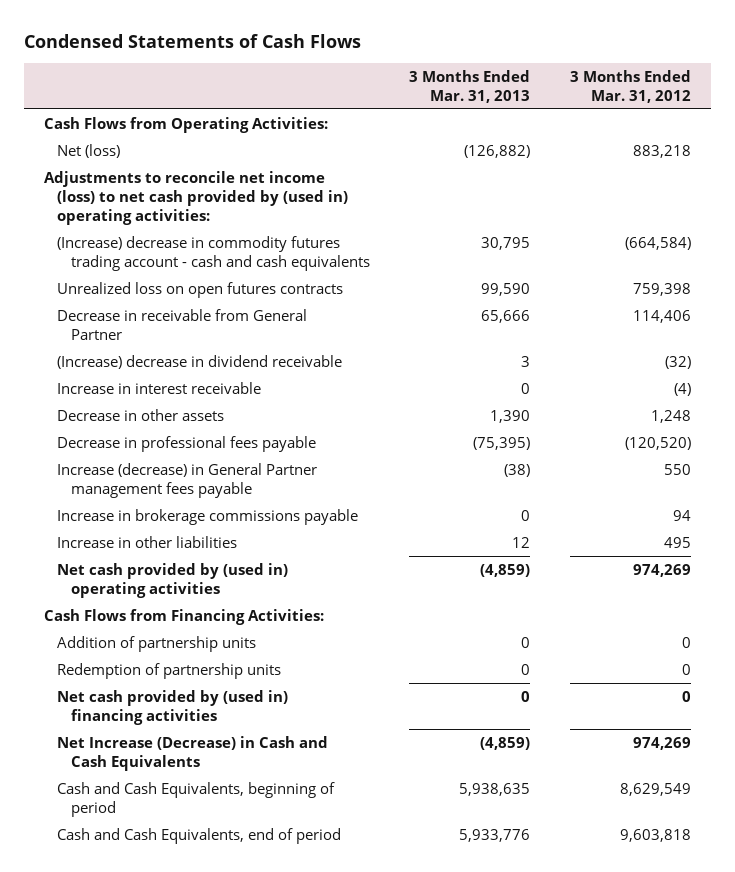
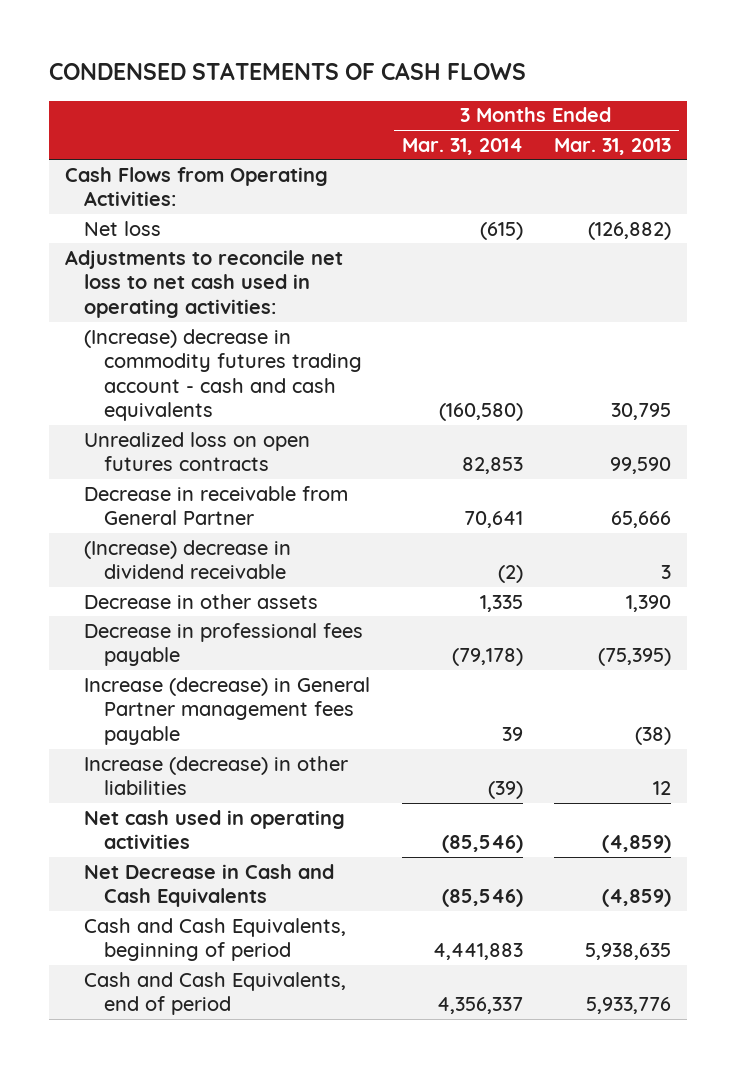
[24,33,362,48] Condensed Statements of Cash Flows -> [48,62,526,81] CONDENSED STATEMENTS OF CASH FLOWS
[570,69,692,103] 3 Months Ended Mar. 31, 2012 -> none
none -> [401,137,523,155] Mar. 31, 2014
[57,143,121,158] Net (loss) -> [84,220,162,236] Net loss
[44,170,349,225] Adjustments to reconcile net income (loss) to net cash provided by (used in) operating activities: -> [64,249,343,318] Adjustments to reconcile net loss to net cash used in operating activities:
[57,381,262,394] Increase in interest receivable -> none
[57,508,359,525] Increase in brokerage commissions payable -> none
[44,608,325,625] Cash Flows from Financing Activities: -> none
[57,635,257,652] Addition of partnership units -> none
[57,662,282,679] Redemption of partnership units -> none
[57,689,289,725] Net cash provided by (used in) financing activities -> none
[57,535,238,548] Increase in other liabilities -> [84,755,349,796] Increase (decrease) in other liabilities
[57,562,289,598] Net cash provided by (used in) operating activities -> [84,809,346,850] Net cash used in operating activities
[57,735,329,771] Net Increase (Decrease) in Cash and Cash Equivalents -> [84,863,335,908] Net Decrease in Cash and Cash Equivalents

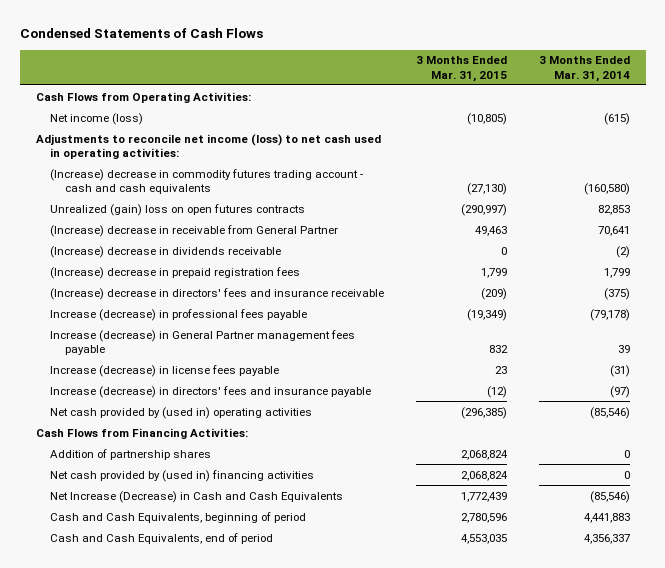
[48,62,526,81] CONDENSED STATEMENTS OF CASH FLOWS -> [19,27,263,38] Condensed Statements of Cash Flows
[554,137,672,155] Mar. 31, 2013 -> none
none -> [415,56,507,82] 3 Months Ended Mar. 31, 2015
[84,220,162,236] Net loss -> [50,112,144,125] Net income (loss)
[64,249,343,318] Adjustments to reconcile net loss to net cash used in operating activities: -> [35,133,381,159] Adjustments to reconcile net income (loss) to net cash used in operating activities:
[84,593,319,609] Decrease in other assets -> none
[84,431,311,472] Unrealized loss on open futures contracts -> [50,203,306,216] Unrealized (gain) loss on open futures contracts
[84,485,349,526] Decrease in receivable from General Partner -> [50,224,339,237] (Increase) decrease in receivable from General Partner
[84,539,292,580] (Increase) decrease in dividend receivable -> [50,245,282,258] (Increase) decrease in dividends receivable
none -> [50,266,301,279] (Increase) decrease in prepaid registration fees
none -> [50,287,385,300] (Increase) decrease in directors' fees and insurance receivable
[84,622,364,667] Decrease in professional fees payable -> [50,308,308,321] Increase (decrease) in professional fees payable
[84,755,349,796] Increase (decrease) in other liabilities -> none
none -> [50,364,280,377] Increase (decrease) in license fees payable
none -> [50,385,372,398] Increase (decrease) in directors' fees and insurance payable
[84,809,346,850] Net cash used in operating activities -> [50,406,313,419] Net cash provided by (used in) operating activities
none -> [35,427,248,439] Cash Flows from Financing Activities:
none -> [50,448,212,460] Addition of partnership shares
none -> [50,469,315,482] Net cash provided by (used in) financing activities
[84,863,335,908] Net Decrease in Cash and Cash Equivalents -> [50,490,344,503] Net Increase (Decrease) in Cash and Cash Equivalents

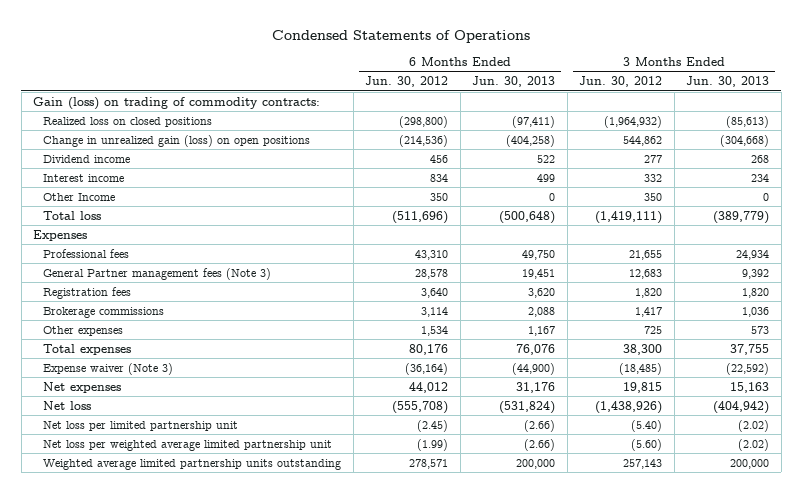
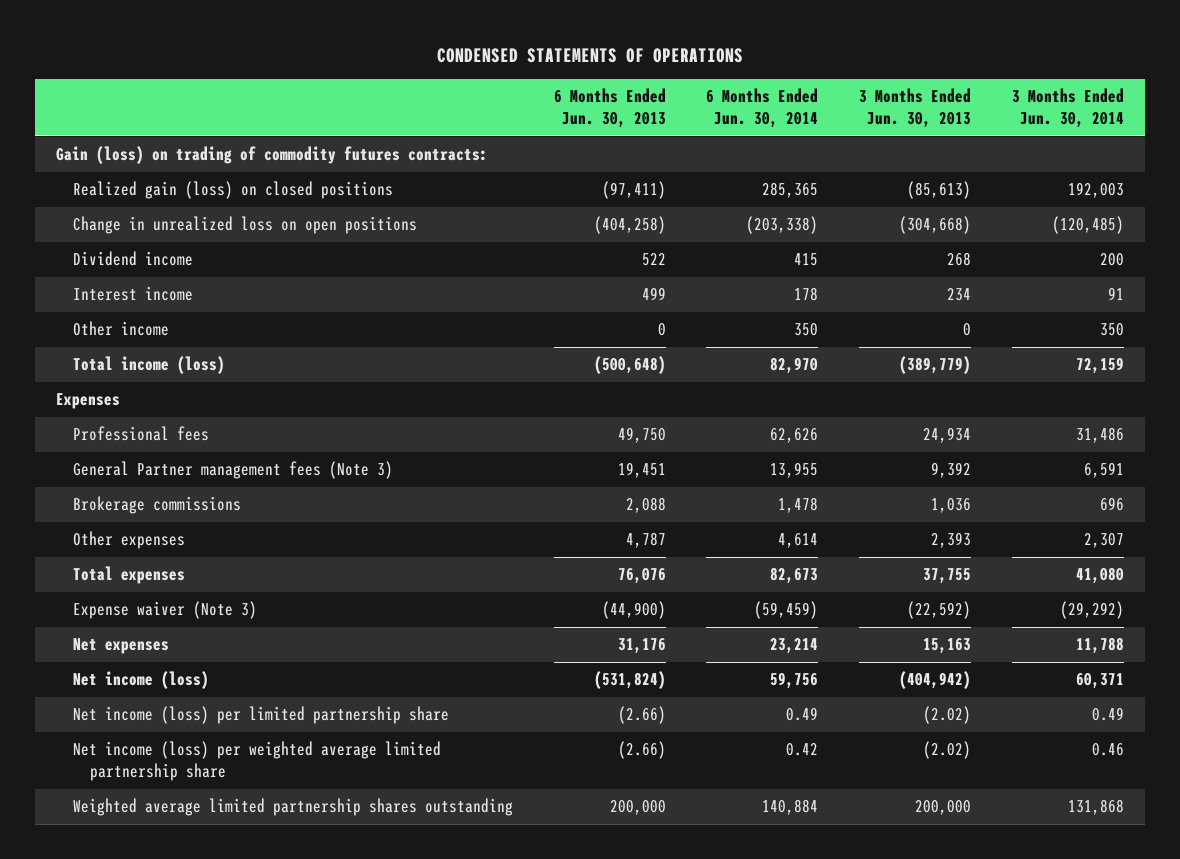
[272,30,531,44] Condensed Statements of Operations -> [436,47,743,63] CONDENSED STATEMENTS OF OPERATIONS
[365,76,449,88] Jun. 30, 2012 -> none
[579,76,663,88] Jun. 30, 2012 -> none
none -> [706,88,819,129] 6 Months Ended Jun. 30, 2014
none -> [1012,88,1125,129] 3 Months Ended Jun. 30, 2014
[33,96,321,110] Gain (loss) on trading of commodity contracts: -> [55,146,488,165] Gain (loss) on trading of commodity futures contracts:
[43,116,213,127] Realized loss on closed positions -> [72,181,393,200] Realized gain (loss) on closed positions
[43,134,311,147] Change in unrealized gain (loss) on open positions -> [72,216,417,235] Change in unrealized loss on open positions
[43,192,116,201] Other Income -> [72,321,169,337] Other income
[43,210,102,220] Total loss -> [72,356,225,375] Total income (loss)
[43,286,132,299] Registration fees -> none
[528,325,556,336] 1,167 -> [625,532,666,549] 4,787
[751,325,770,334] 573 -> [931,532,972,549] 2,393
[43,400,92,410] Net loss -> [72,671,209,690] Net income (loss)
[43,420,239,431] Net loss per limited partnership unit -> [72,706,449,725] Net income (loss) per limited partnership share
[43,439,333,451] Net loss per weighted average limited partnership unit -> [72,741,441,782] Net income (loss) per weighted average limited partnership share
[43,458,342,470] Weighted average limited partnership units outstanding -> [72,798,513,817] Weighted average limited partnership shares outstanding

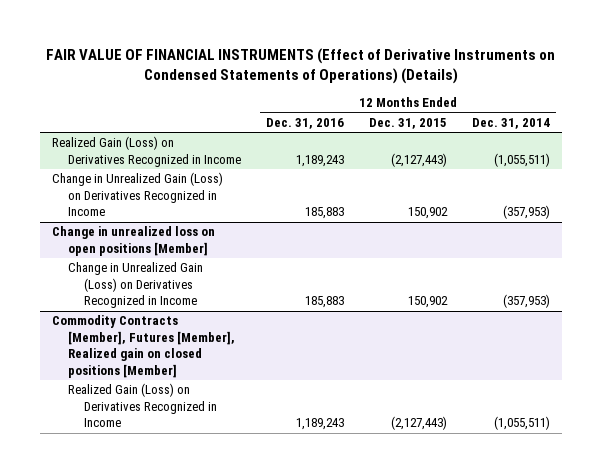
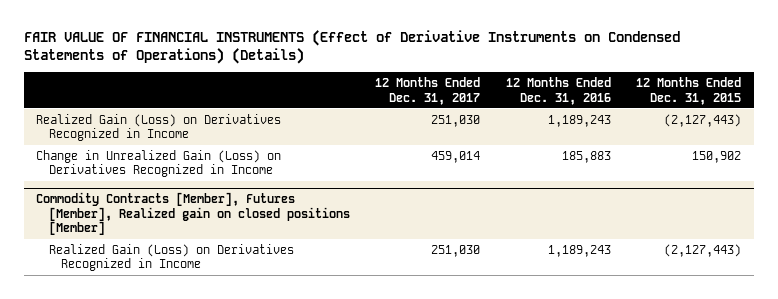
[471,117,550,129] Dec. 31, 2014 -> none
none -> [375,76,481,105] 12 Months Ended Dec. 31, 2017
[51,226,215,256] Change in unrealized loss on open positions [Member] -> none
[68,262,204,309] Change in Unrealized Gain (Loss) on Derivatives Recognized in Income -> none

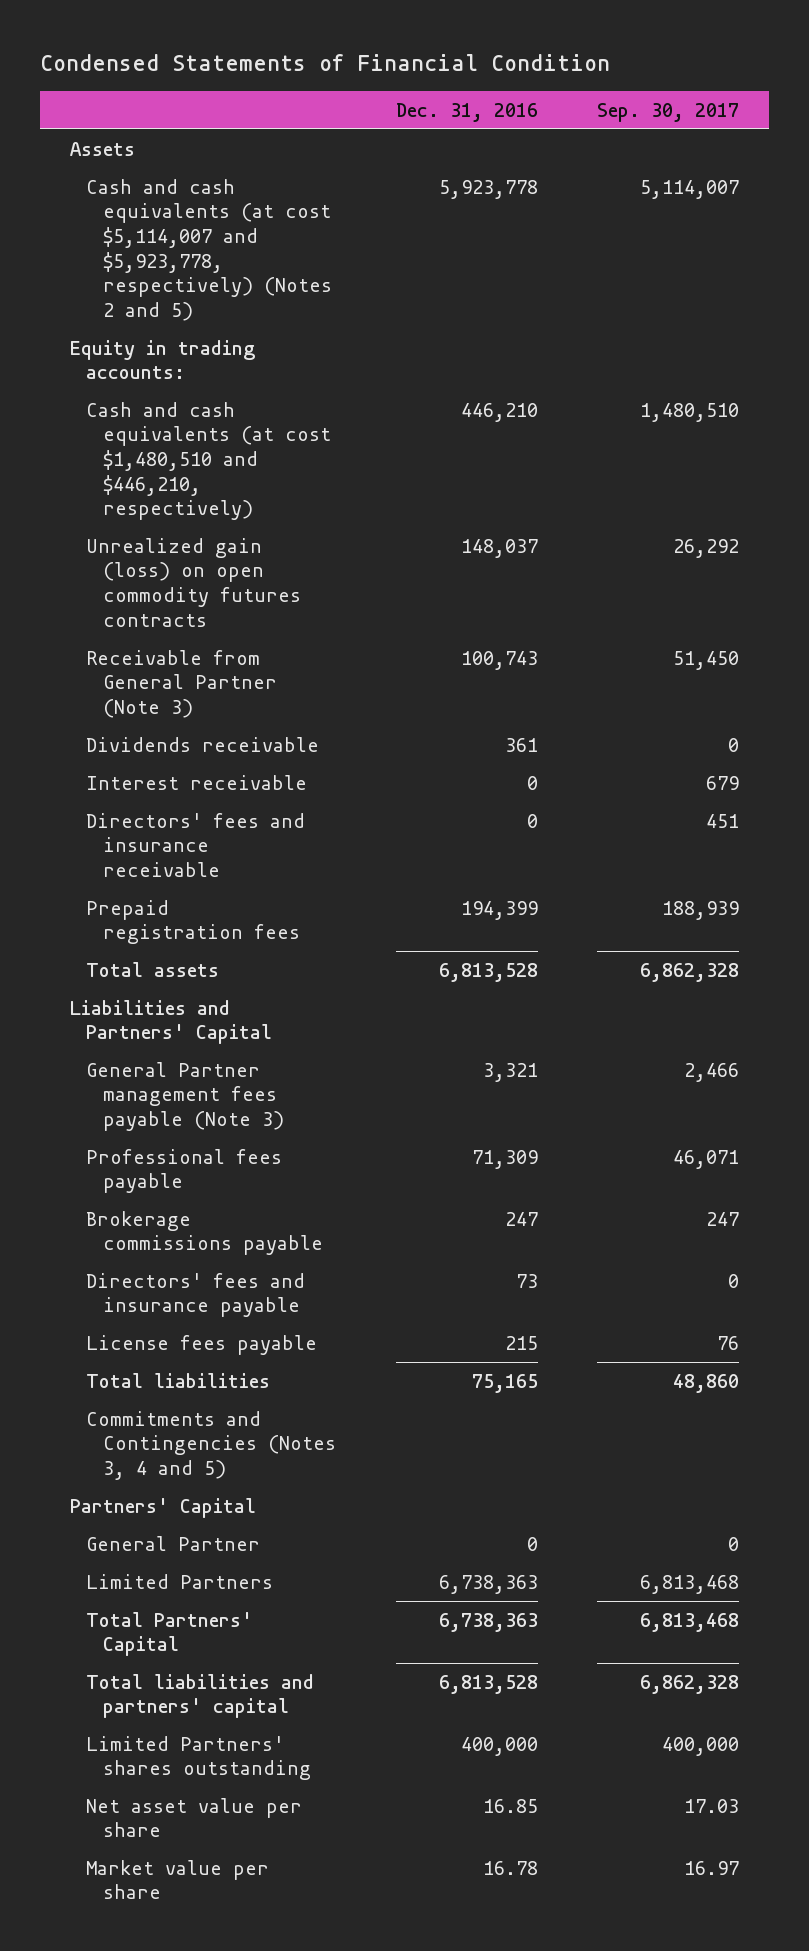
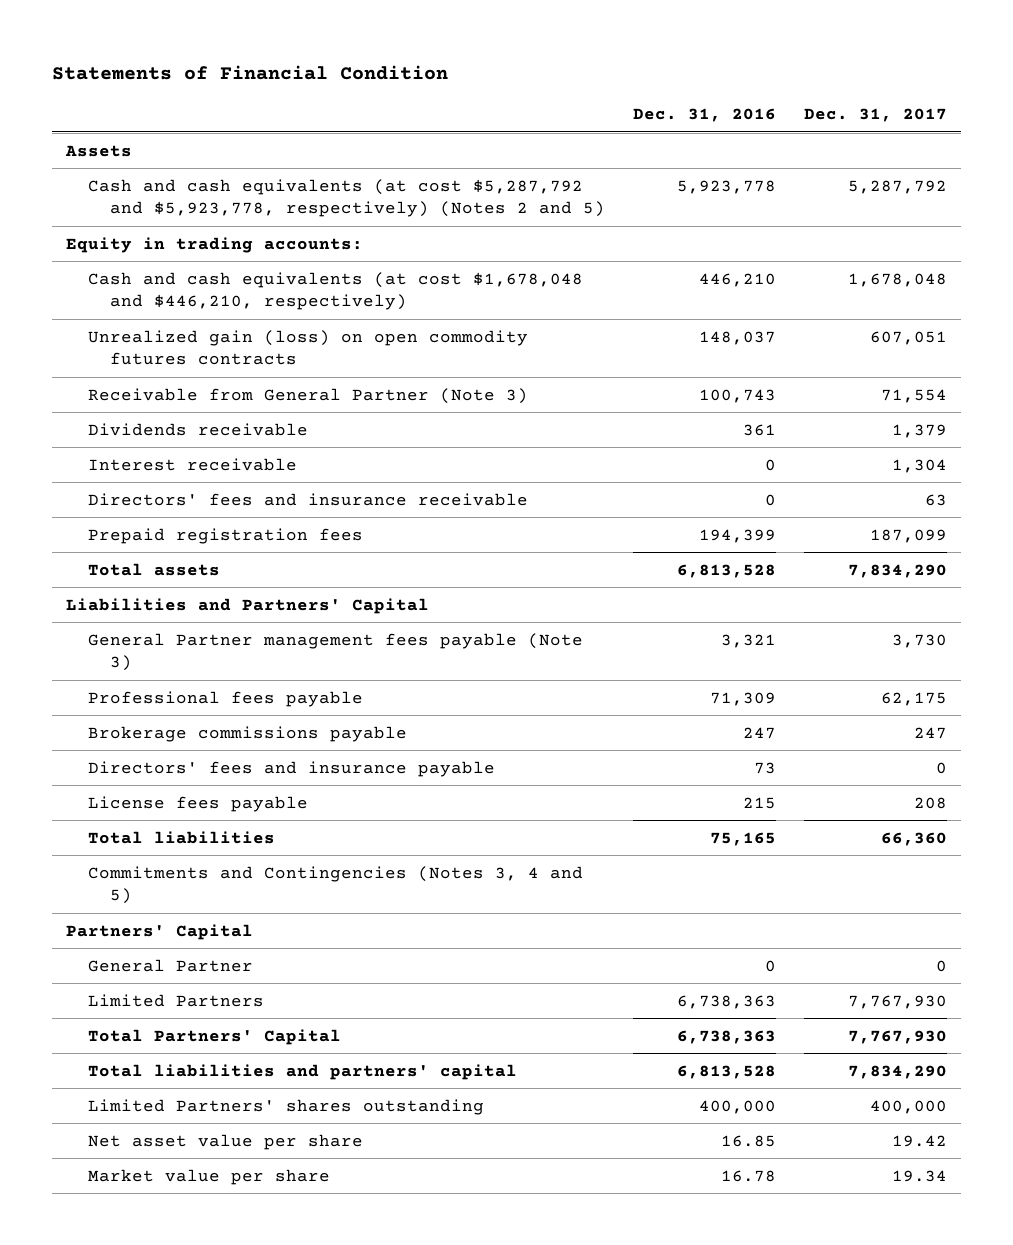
[39,54,610,72] Condensed Statements of Financial Condition -> [52,65,449,81] Statements of Financial Condition
[597,102,740,122] Sep. 30, 2017 -> none
none -> [804,108,948,123] Dec. 31, 2017
[86,178,332,322] Cash and cash equivalents (at cost $5,114,007 and $5,923,778, respectively) (Notes 2 and 5) -> [87,178,605,218] Cash and cash equivalents (at cost $5,287,792 and $5,923,778, respectively) (Notes 2 and 5)
[86,401,331,521] Cash and cash equivalents (at cost $1,480,510 and $446,210, respectively) -> [87,271,583,311] Cash and cash equivalents (at cost $1,678,048 and $446,210, respectively)

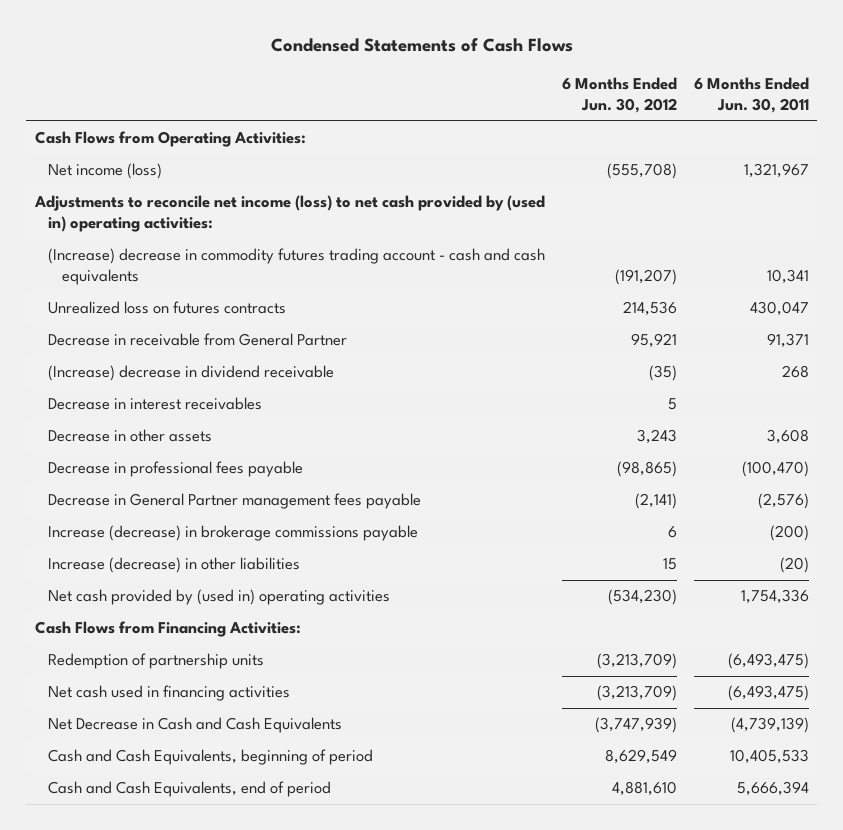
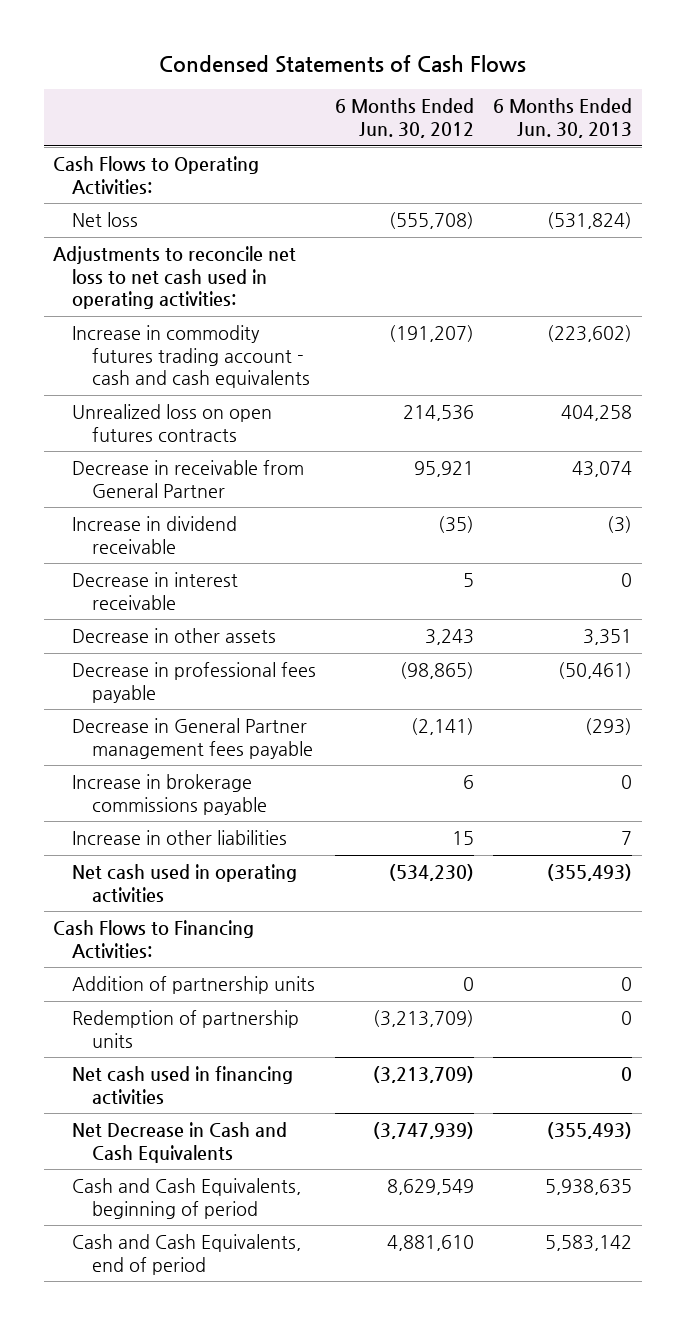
[693,77,809,113] 6 Months Ended Jun. 30, 2011 -> none
none -> [493,98,633,139] 6 Months Ended Jun. 30, 2013
[34,131,306,148] Cash Flows from Operating Activities: -> [52,156,259,195] Cash Flows to Operating Activities:
[48,163,163,180] Net income (loss) -> [72,212,139,228] Net loss
[33,195,545,233] Adjustments to reconcile net income (loss) to net cash provided by (used in) operating activities: -> [52,246,296,310] Adjustments to reconcile net loss to net cash used in operating activities:
[48,248,546,286] (Increase) decrease in commodity futures trading account - cash and cash equivalents -> [72,325,310,389] Increase in commodity futures trading account - cash and cash equivalents
[48,301,287,315] Unrealized loss on futures contracts -> [72,404,273,442] Unrealized loss on open futures contracts
[48,365,335,382] (Increase) decrease in dividend receivable -> [72,516,238,554] Increase in dividend receivable
[48,397,263,411] Decrease in interest receivables -> [72,572,239,610] Decrease in interest receivable
[48,525,419,542] Increase (decrease) in brokerage commissions payable -> [72,774,267,815] Increase in brokerage commissions payable
[48,557,301,574] Increase (decrease) in other liabilities -> [72,830,288,846] Increase in other liabilities
[48,589,391,606] Net cash provided by (used in) operating activities -> [72,864,298,903] Net cash used in operating activities
[34,621,301,638] Cash Flows from Financing Activities: -> [52,920,254,959] Cash Flows to Financing Activities:
none -> [72,976,316,995] Addition of partnership units

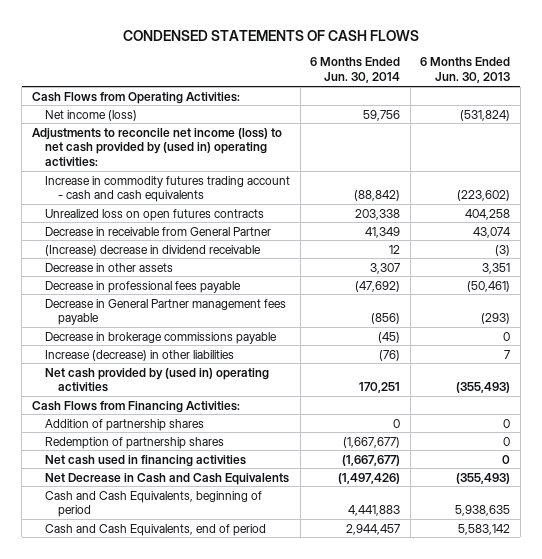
[158,55,526,74] Condensed Statements of Cash Flows -> [122,29,419,41] CONDENSED STATEMENTS OF CASH FLOWS
[335,98,475,139] 6 Months Ended Jun. 30, 2012 -> none
none -> [310,57,401,84] 6 Months Ended Jun. 30, 2014
[52,156,259,195] Cash Flows to Operating Activities: -> [31,91,240,104] Cash Flows from Operating Activities:
[72,212,139,228] Net loss -> [45,109,138,121] Net income (loss)
[52,246,296,310] Adjustments to reconcile net loss to net cash used in operating activities: -> [31,127,282,168] Adjustments to reconcile net income (loss) to net cash provided by (used in) operating activities:
[72,572,239,610] Decrease in interest receivable -> none
[72,516,238,554] Increase in dividend receivable -> [45,244,262,256] (Increase) decrease in dividend receivable
[72,774,267,815] Increase in brokerage commissions payable -> [45,331,278,344] Decrease in brokerage commissions payable
[72,830,288,846] Increase in other liabilities -> [45,349,235,361] Increase (decrease) in other liabilities
[72,864,298,903] Net cash used in operating activities -> [45,367,270,393] Net cash provided by (used in) operating activities
[52,920,254,959] Cash Flows to Financing Activities: -> [31,400,240,413] Cash Flows from Financing Activities:
[72,976,316,995] Addition of partnership units -> [45,418,205,431] Addition of partnership shares
[72,1010,300,1048] Redemption of partnership units -> [45,436,225,449] Redemption of partnership shares

